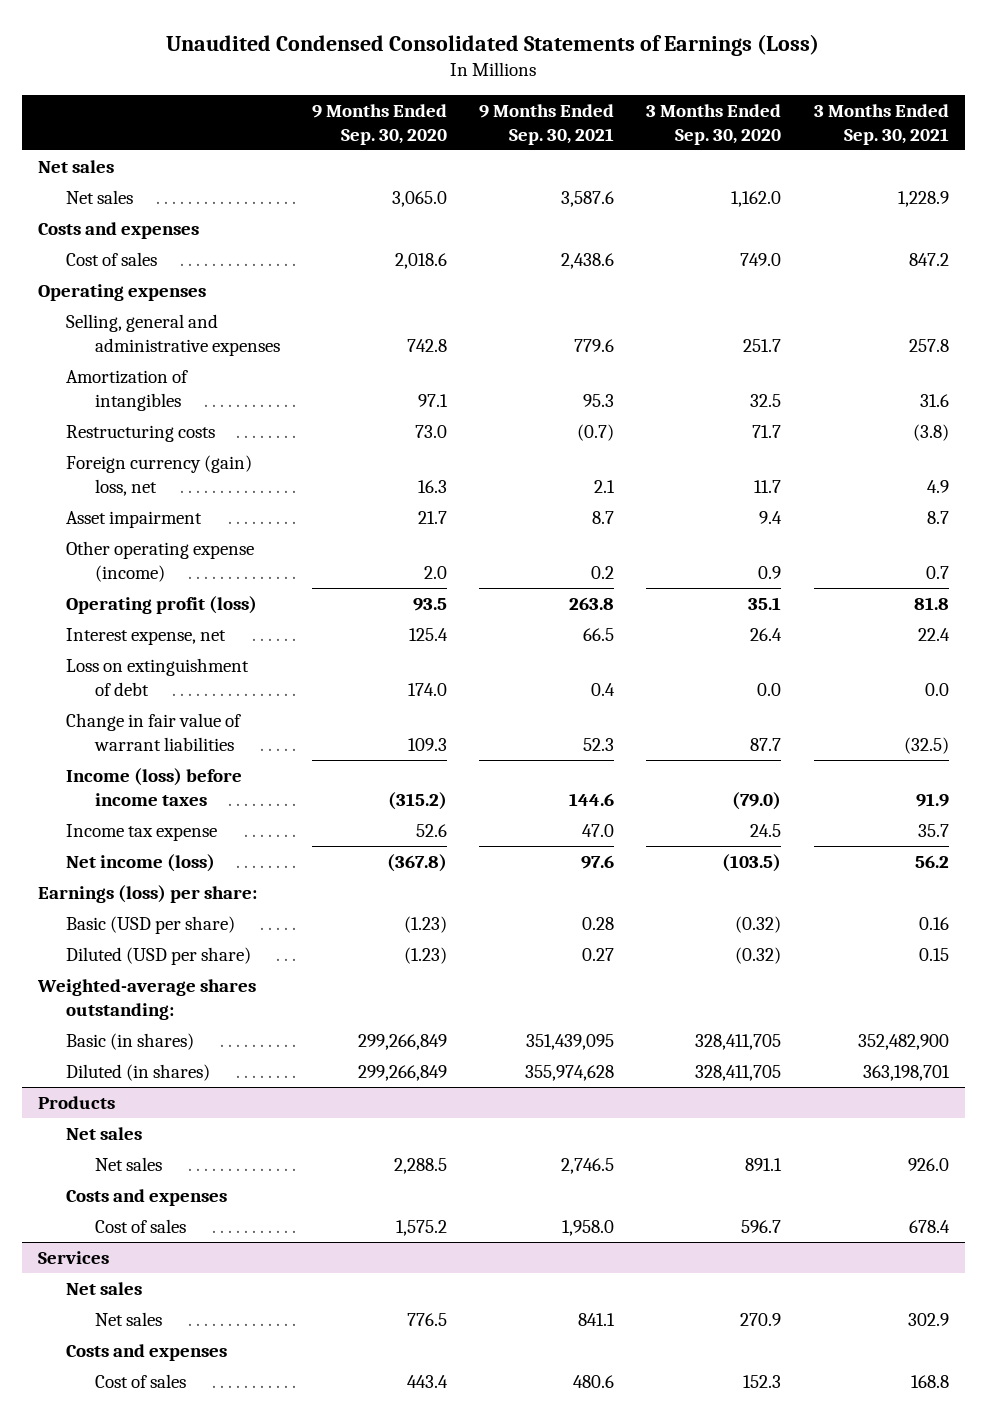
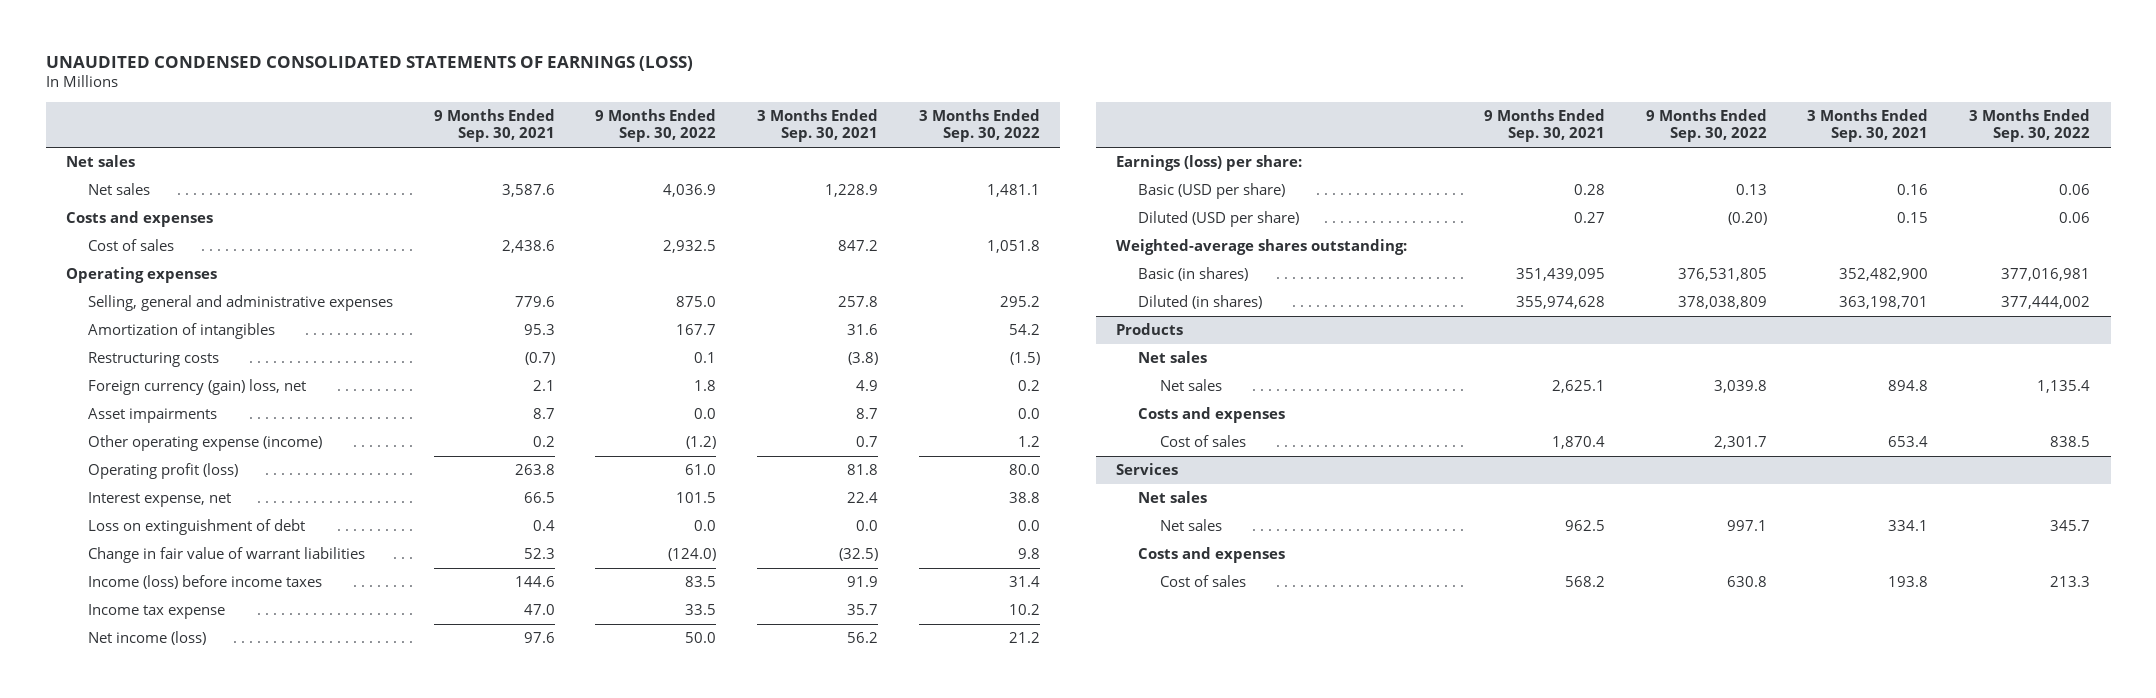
[166,34,820,57] Unaudited Condensed Consolidated Statements of Earnings (Loss) -> [45,56,693,72] UNAUDITED CONDENSED CONSOLIDATED STATEMENTS OF EARNINGS (LOSS)
[311,104,447,145] 9 Months Ended Sep. 30, 2020 -> none
[646,104,782,145] 3 Months Ended Sep. 30, 2020 -> none
none -> [595,108,717,143] 9 Months Ended Sep. 30, 2022
none -> [918,108,1040,143] 3 Months Ended Sep. 30, 2022
[66,510,203,528] Asset impairment -> [87,408,217,424] Asset impairments
[561,1157,615,1174] 2,746.5 -> [1551,380,1605,394] 2,625.1
[907,1157,949,1171] 926.0 -> [1888,380,1929,392] 894.8
[562,1219,615,1236] 1,958.0 -> [1551,436,1605,450] 1,870.4
[908,1219,950,1233] 678.4 -> [1888,436,1929,448] 653.4
[578,1312,616,1326] 841.1 -> [1564,520,1605,532] 962.5
[907,1312,949,1326] 302.9 -> [1888,520,1929,532] 334.1
[573,1374,615,1388] 480.6 -> [1564,576,1605,588] 568.2
[910,1374,949,1388] 168.8 -> [1888,576,1929,588] 193.8

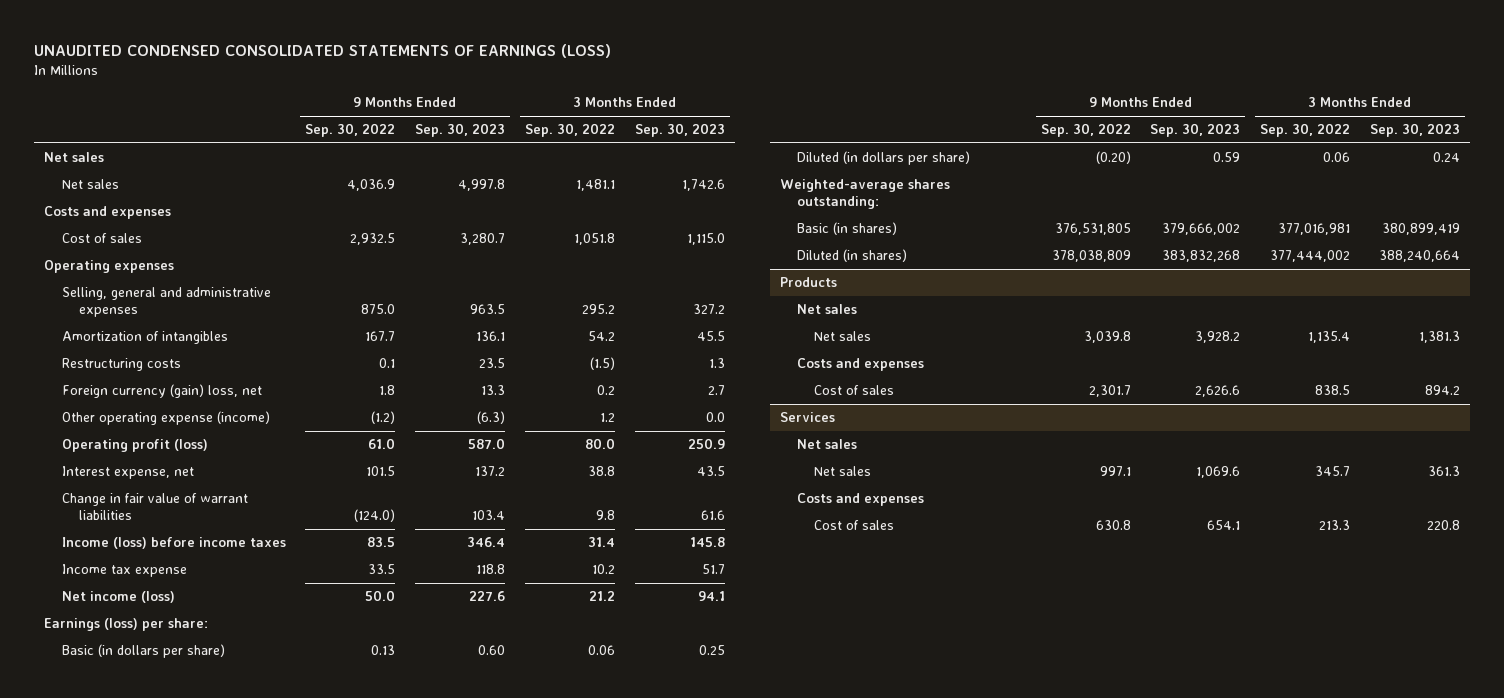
[433,108,555,143] 9 Months Ended Sep. 30, 2021 -> none
[757,108,879,143] 3 Months Ended Sep. 30, 2021 -> none
none -> [415,123,506,138] Sep. 30, 2023
none -> [634,123,725,138] Sep. 30, 2023
[87,408,217,424] Asset impairments -> none
[87,519,305,536] Loss on extinguishment of debt -> none
[1138,183,1286,200] Basic (USD per share) -> [61,644,225,659] Basic (in dollars per share)
[1138,211,1300,228] Diluted (USD per share) -> [796,151,970,166] Diluted (in dollars per share)

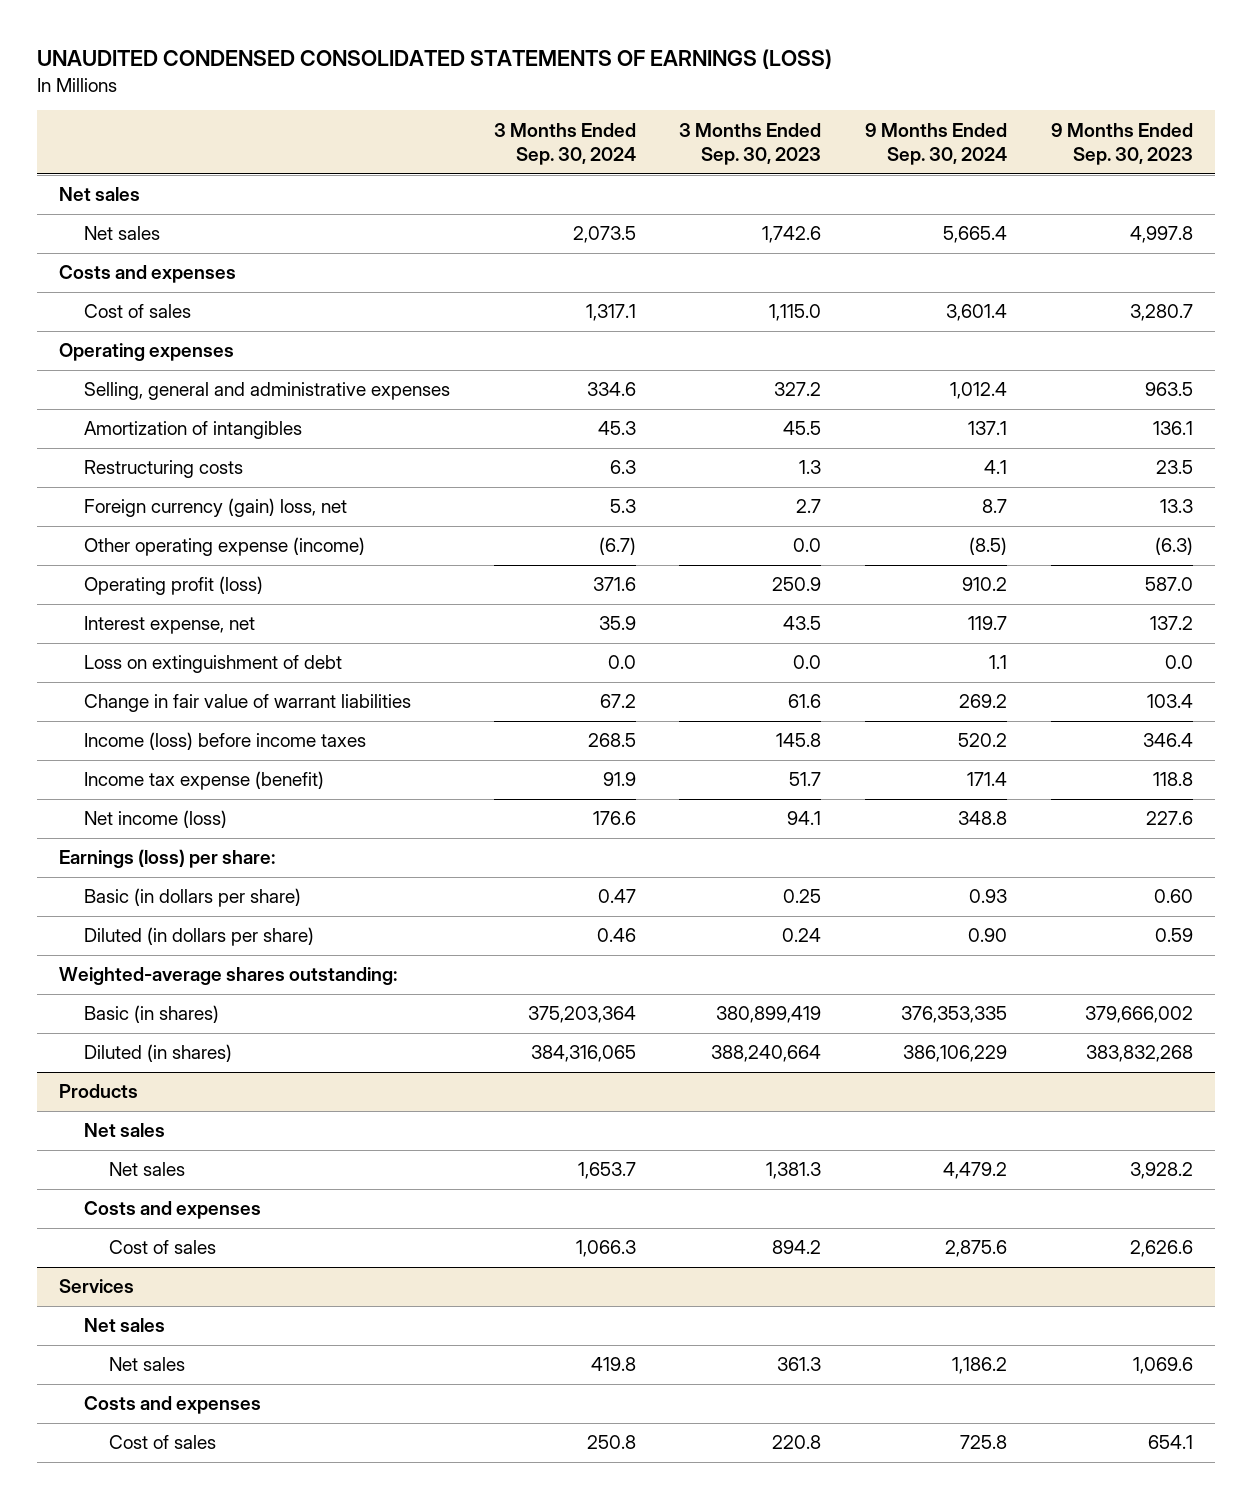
[305,123,396,138] Sep. 30, 2022 -> none
[524,123,615,138] Sep. 30, 2022 -> none
none -> [493,122,636,166] 3 Months Ended Sep. 30, 2024
none -> [865,122,1008,166] 9 Months Ended Sep. 30, 2024
none -> [83,655,342,674] Loss on extinguishment of debt
[61,564,187,578] Income tax expense -> [83,771,324,791] Income tax expense (benefit)

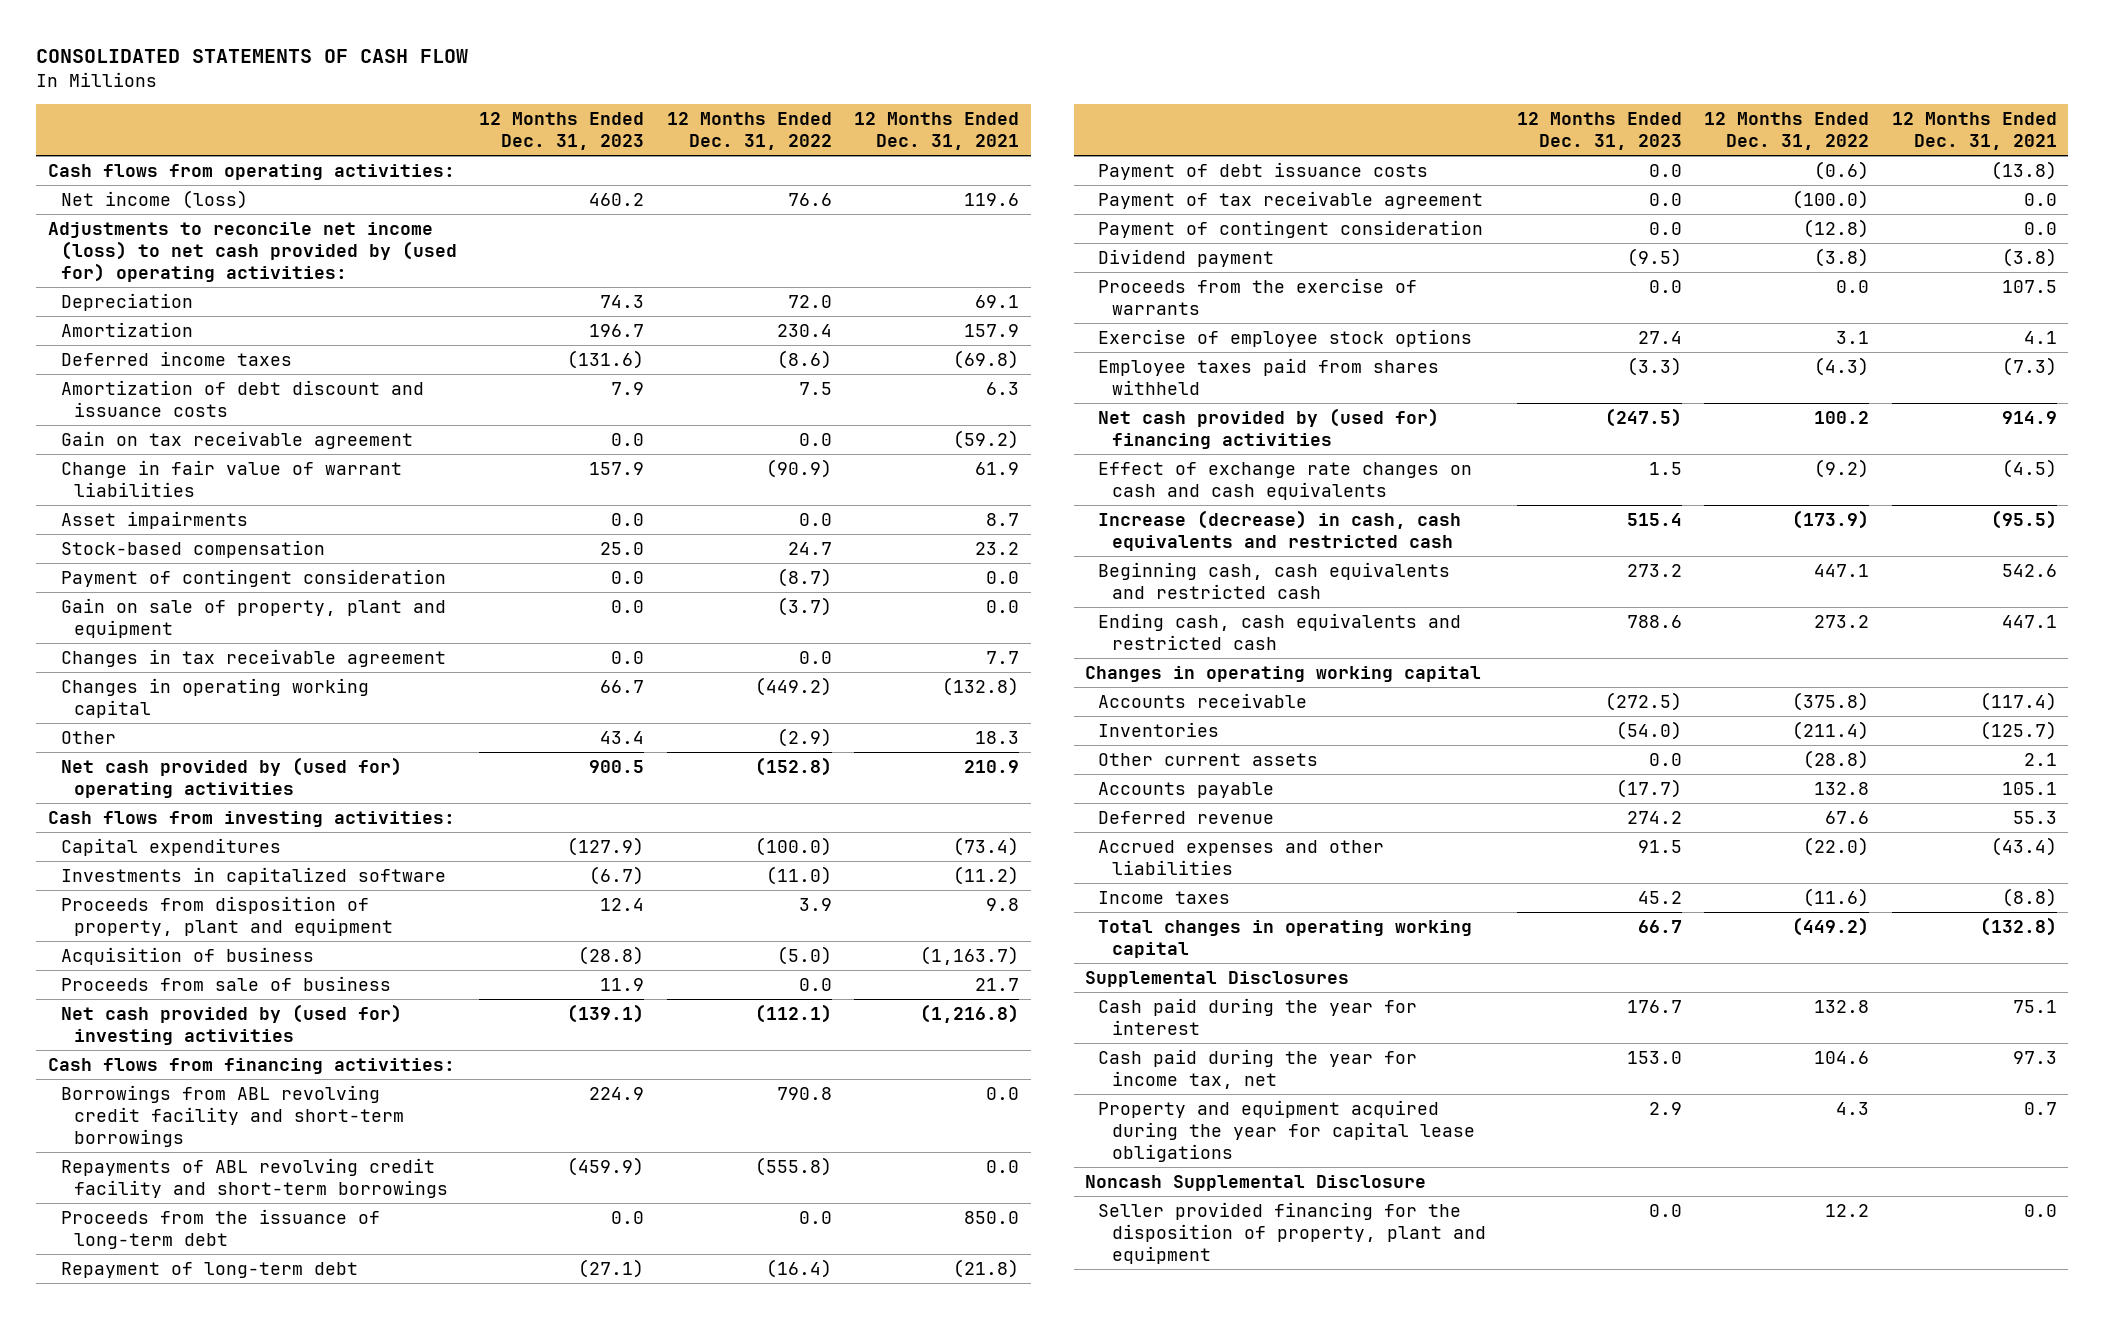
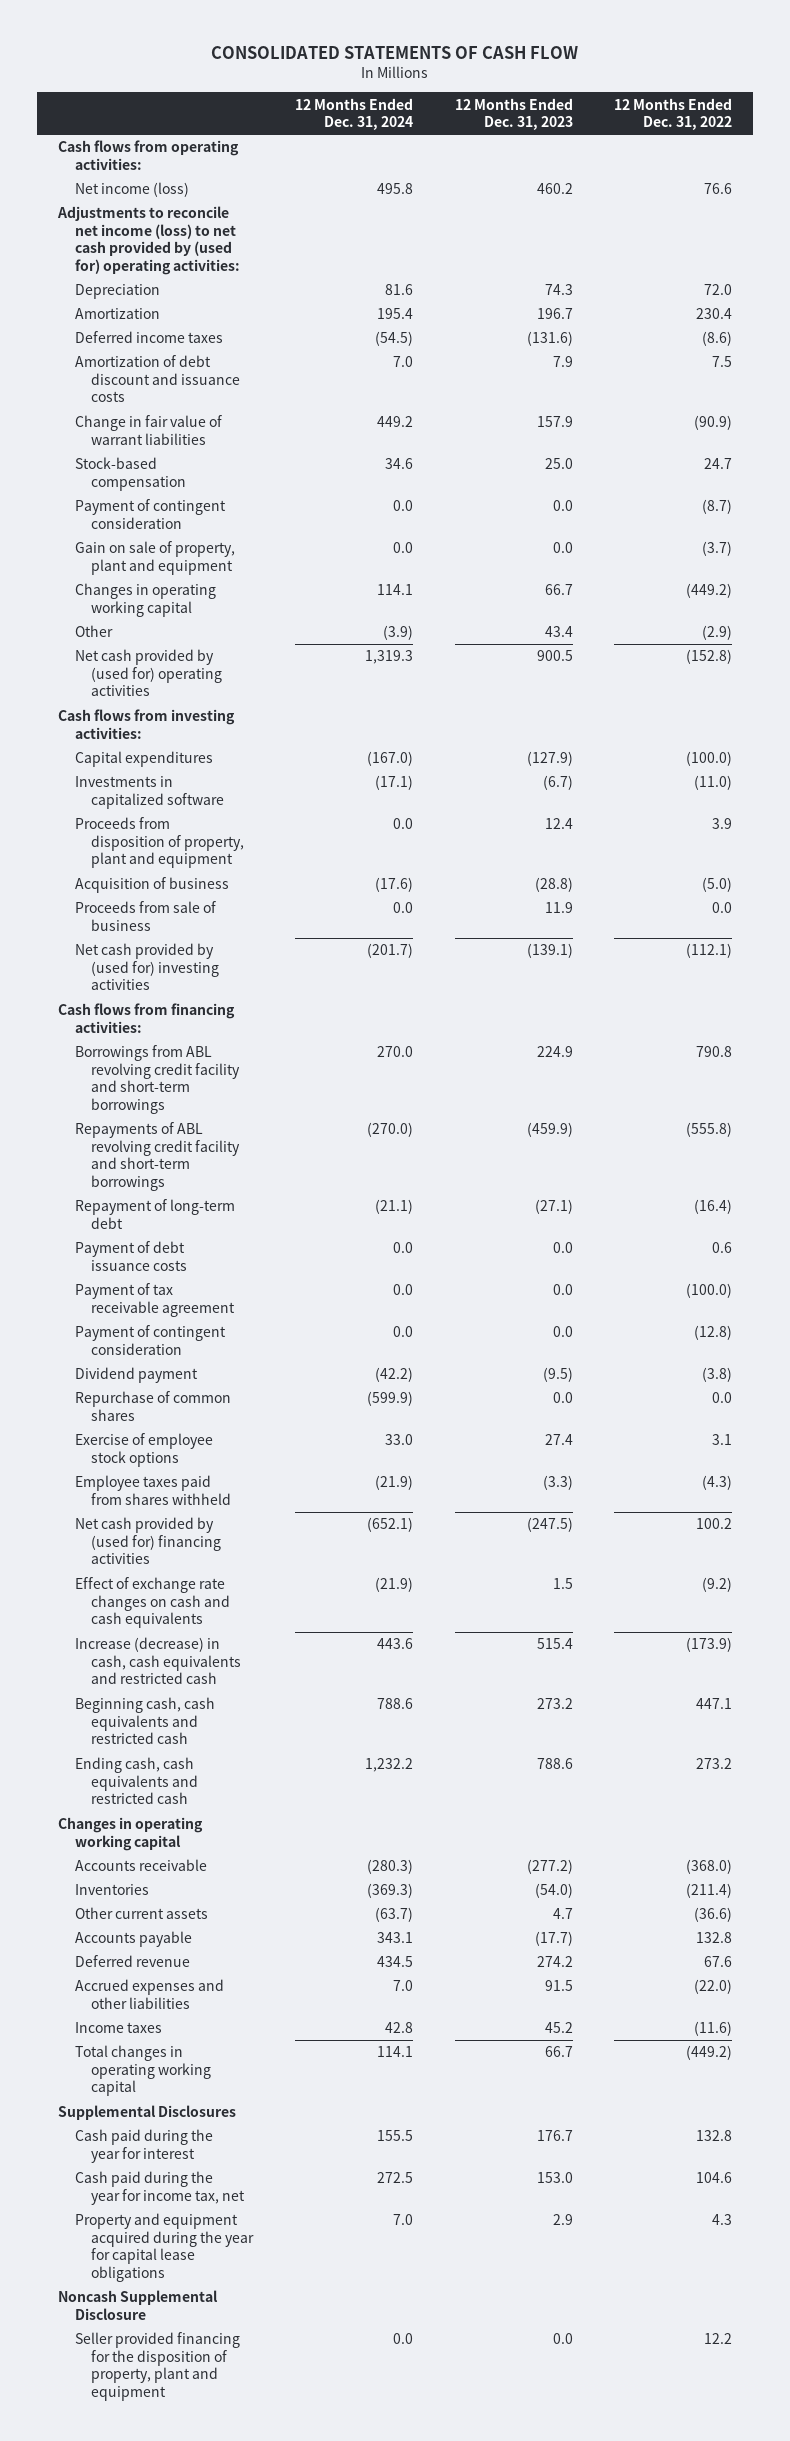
[854,111,1020,150] 12 Months Ended Dec. 31, 2021 -> none
none -> [295,97,414,131] 12 Months Ended Dec. 31, 2024
[60,430,413,449] Gain on tax receivable agreement -> none
[60,510,248,529] Asset impairments -> none
[60,648,446,667] Changes in tax receivable agreement -> none
[60,1208,380,1249] Proceeds from the issuance of long-term debt -> none
[1814,160,1870,180] (0.6) -> [712,1242,733,1254] 0.6
[1098,277,1418,315] Proceeds from the exercise of warrants -> none
none -> [74,1391,231,1421] Repurchase of common shares
[1604,691,1682,711] (272.5) -> [526,1859,573,1875] (277.2)
[1792,691,1870,711] (375.8) -> [686,1859,733,1875] (368.0)
[1648,752,1682,766] 0.0 -> [552,1908,573,1920] 4.7
[1803,749,1870,769] (28.8) -> [694,1907,733,1923] (36.6)

